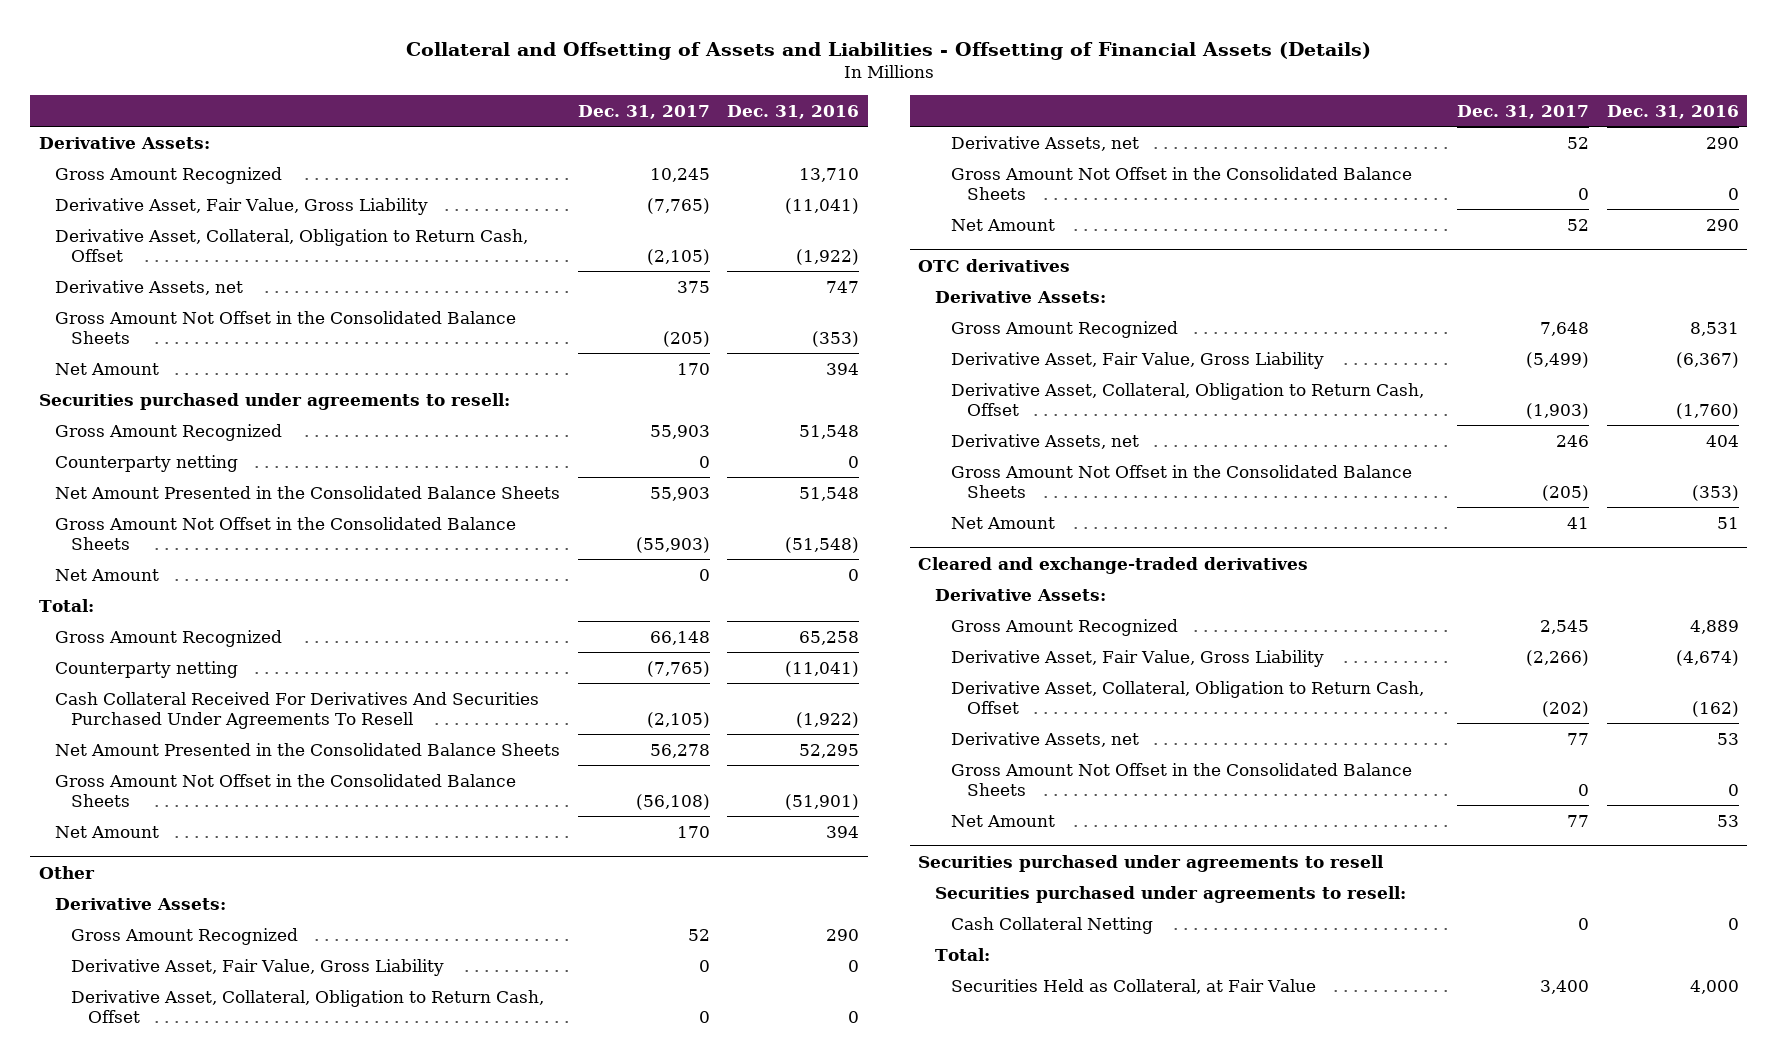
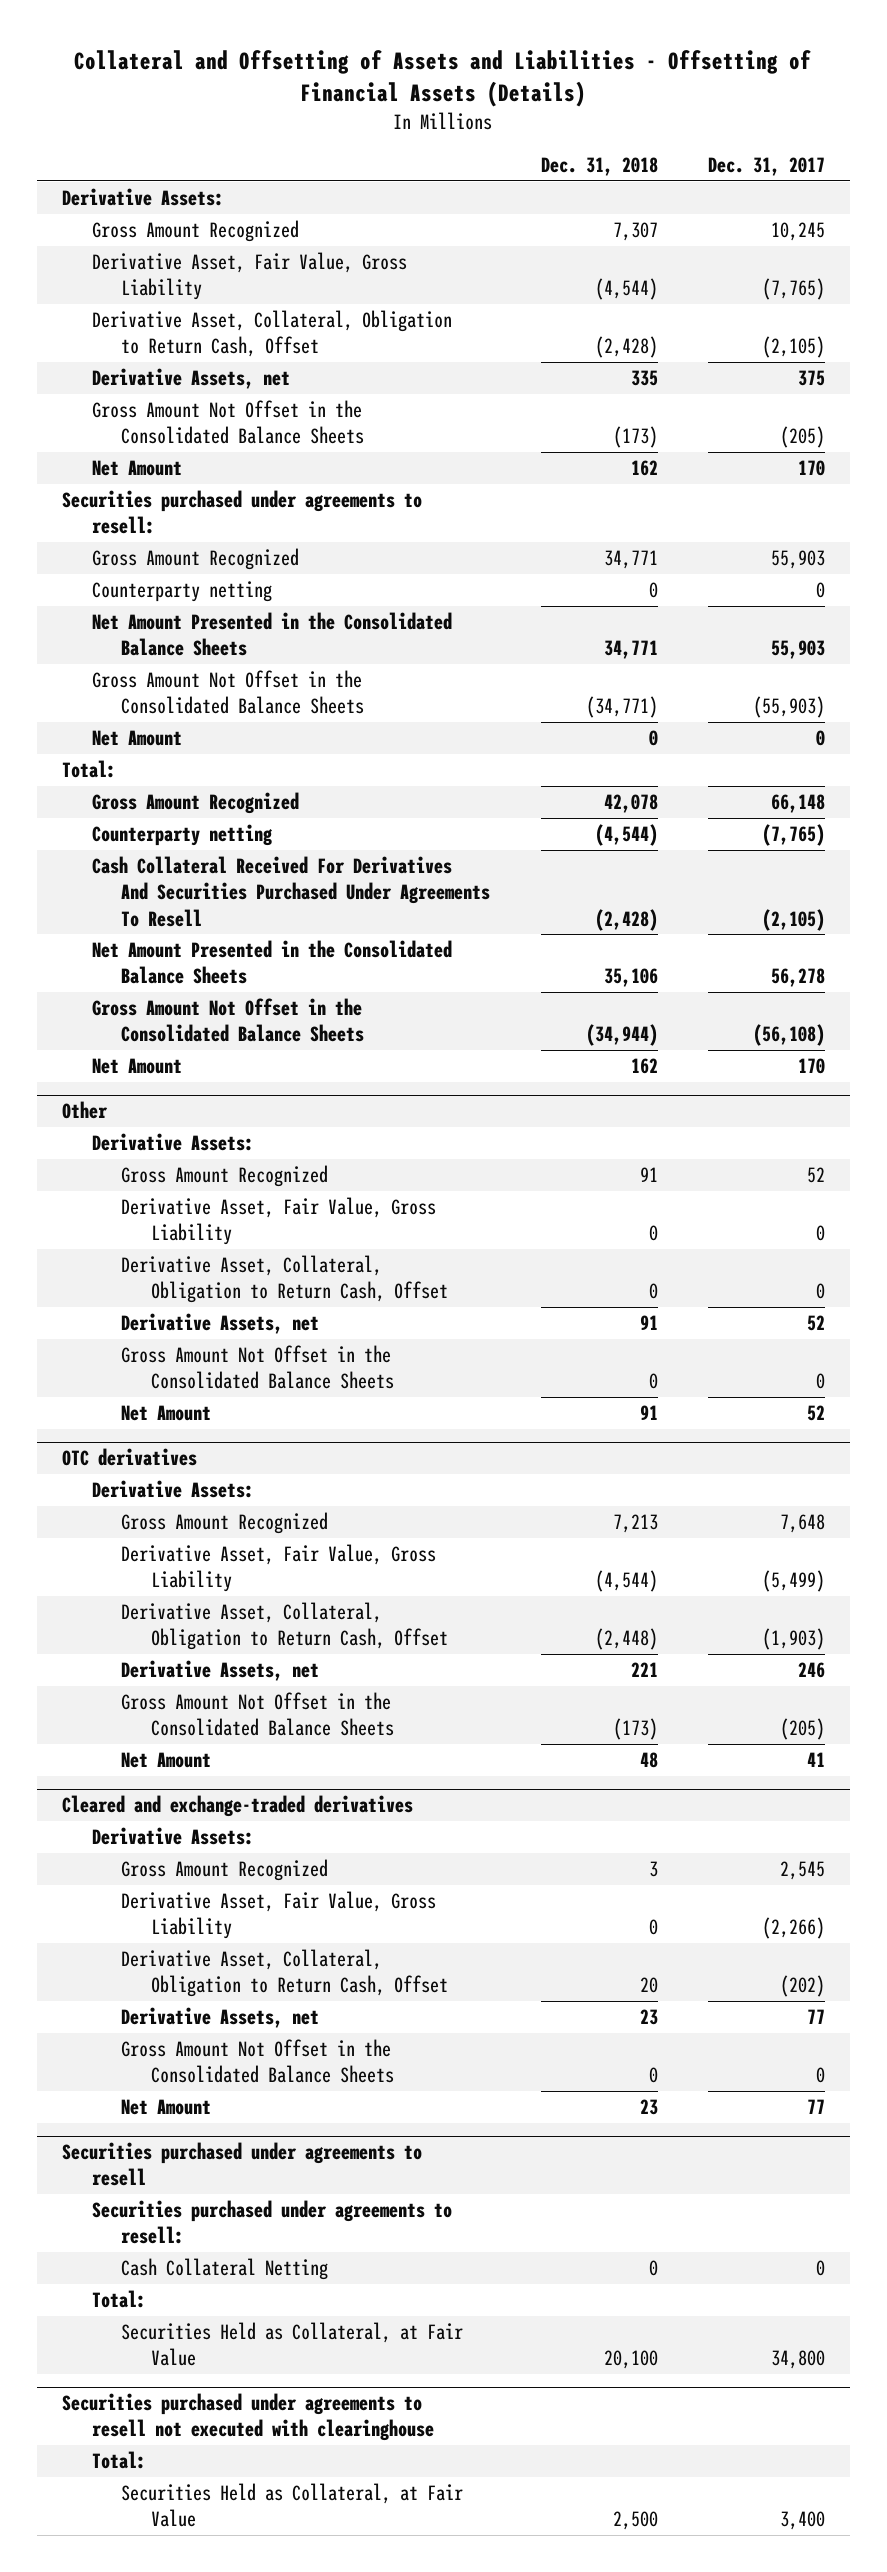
[727,104,860,119] Dec. 31, 2016 -> none
none -> [540,157,658,177] Dec. 31, 2018
none -> [121,2322,464,2367] Securities Held as Collateral, at Fair Value
none -> [61,2393,434,2442] Securities purchased under agreements to resell not executed with clearinghouse
none -> [91,2451,146,2470] Total:

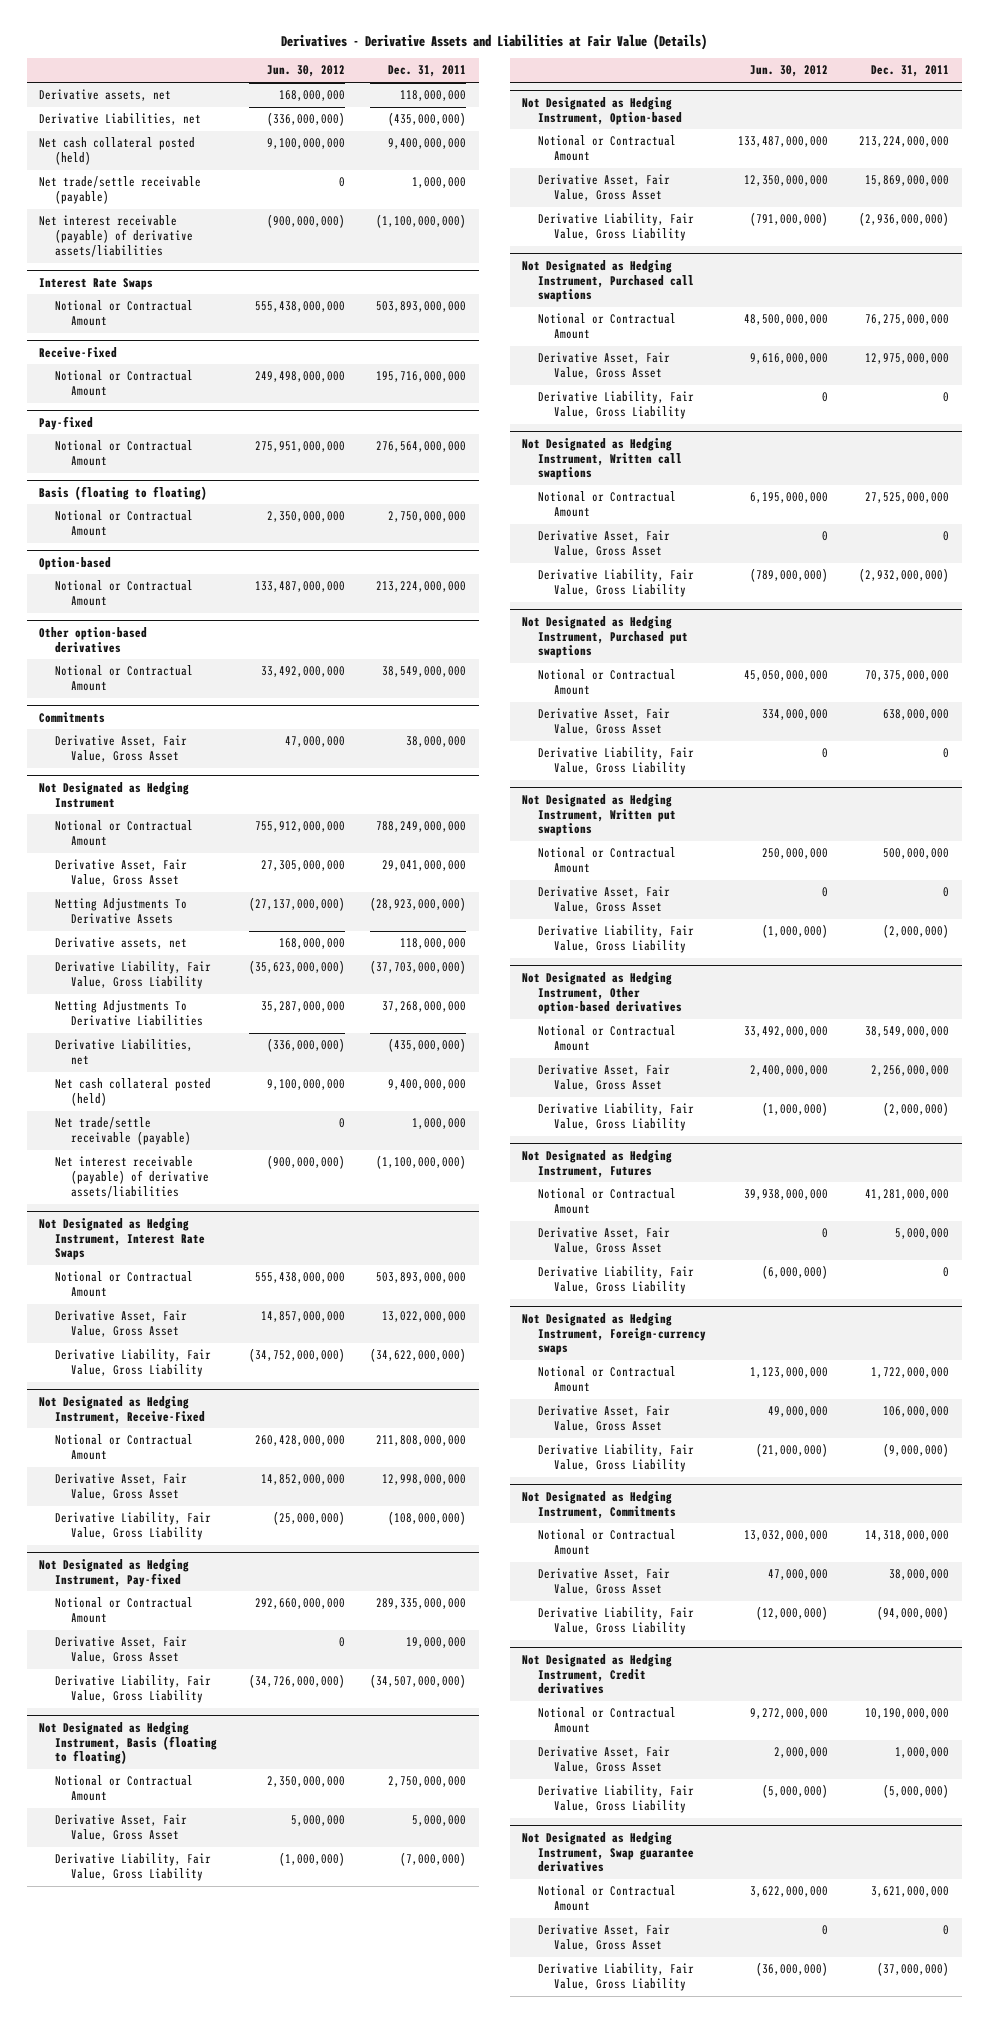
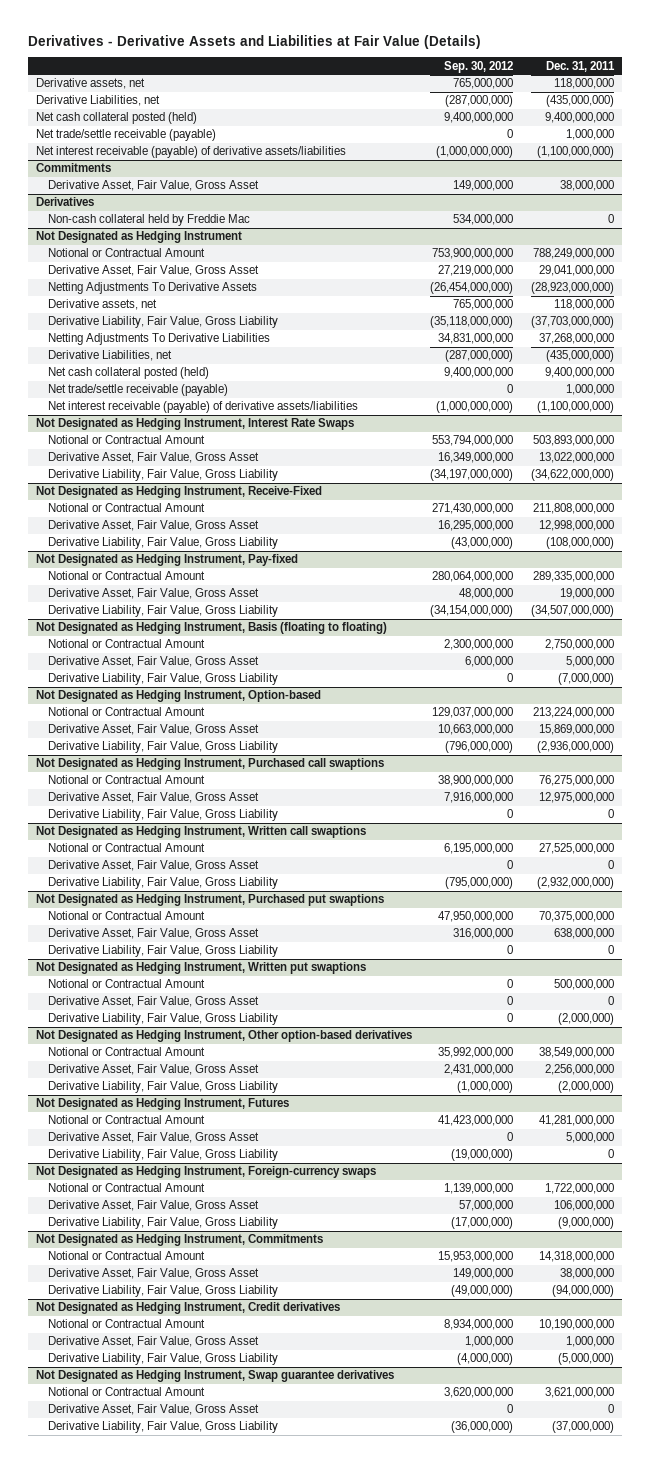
[266,65,345,78] Jun. 30, 2012 -> none
none -> [443,60,513,73] Sep. 30, 2012
[39,277,154,290] Interest Rate Swaps -> none
[55,300,194,327] Notional or Contractual Amount -> none
[39,346,118,358] Receive-Fixed -> none
[55,370,194,397] Notional or Contractual Amount -> none
[39,415,94,430] Pay-fixed -> none
[55,440,194,467] Notional or Contractual Amount -> none
[39,485,208,500] Basis (floating to floating) -> none
[55,510,194,537] Notional or Contractual Amount -> none
[39,556,112,570] Option-based -> none
[55,580,194,607] Notional or Contractual Amount -> none
[39,626,148,653] Other option-based derivatives -> none
[55,665,194,692] Notional or Contractual Amount -> none
none -> [36,197,95,207] Derivatives
none -> [47,214,250,227] Non-cash collateral held by Freddie Mac

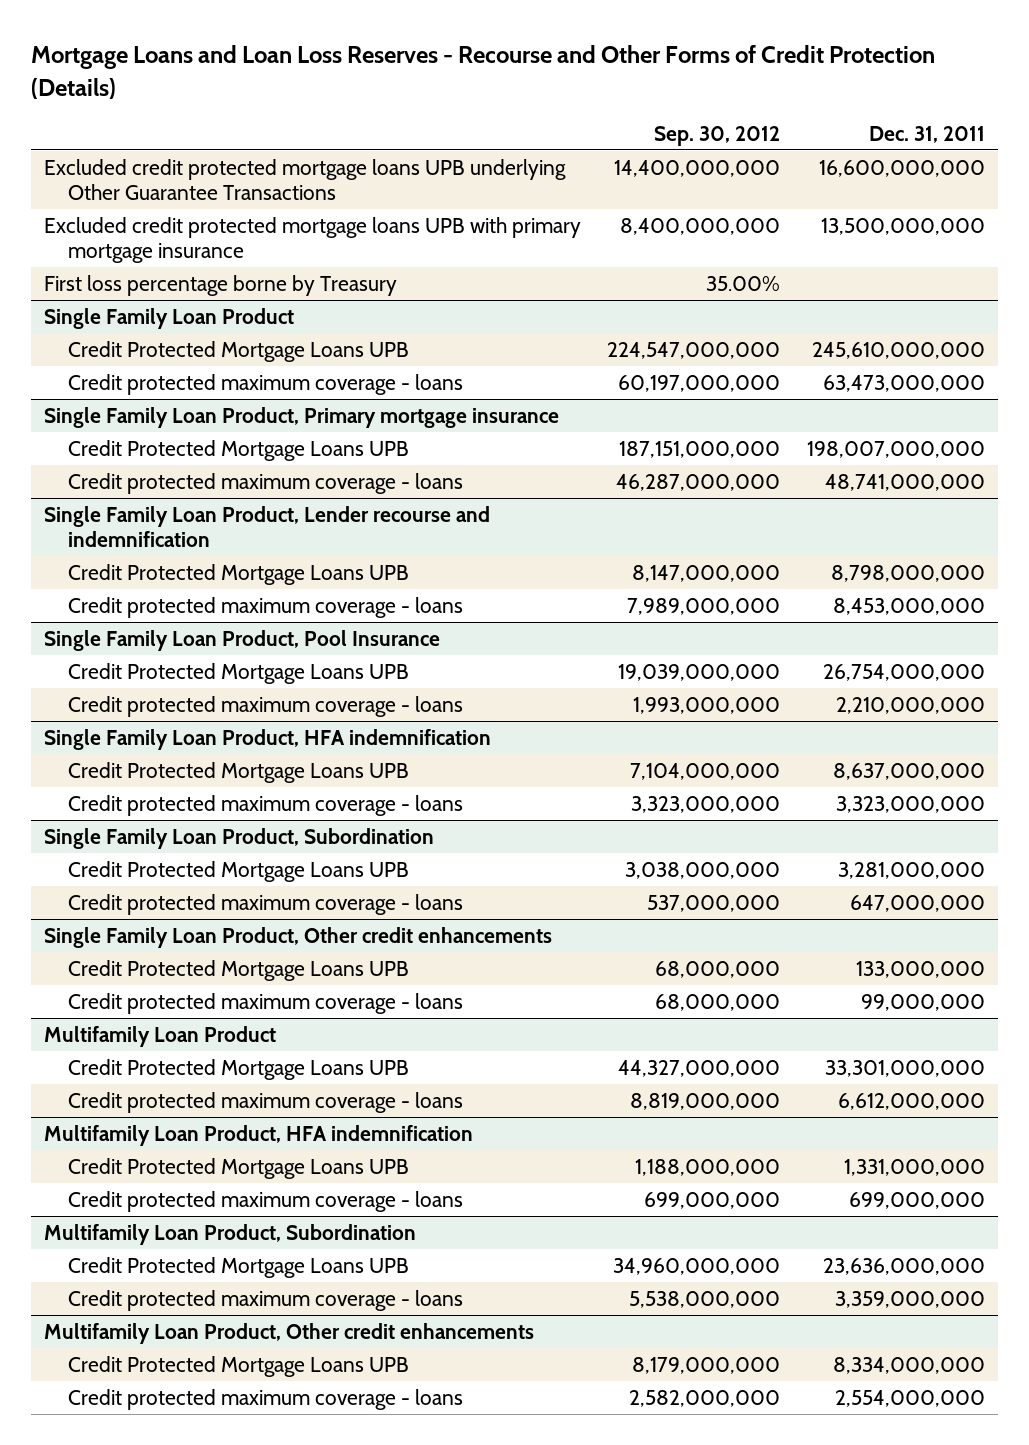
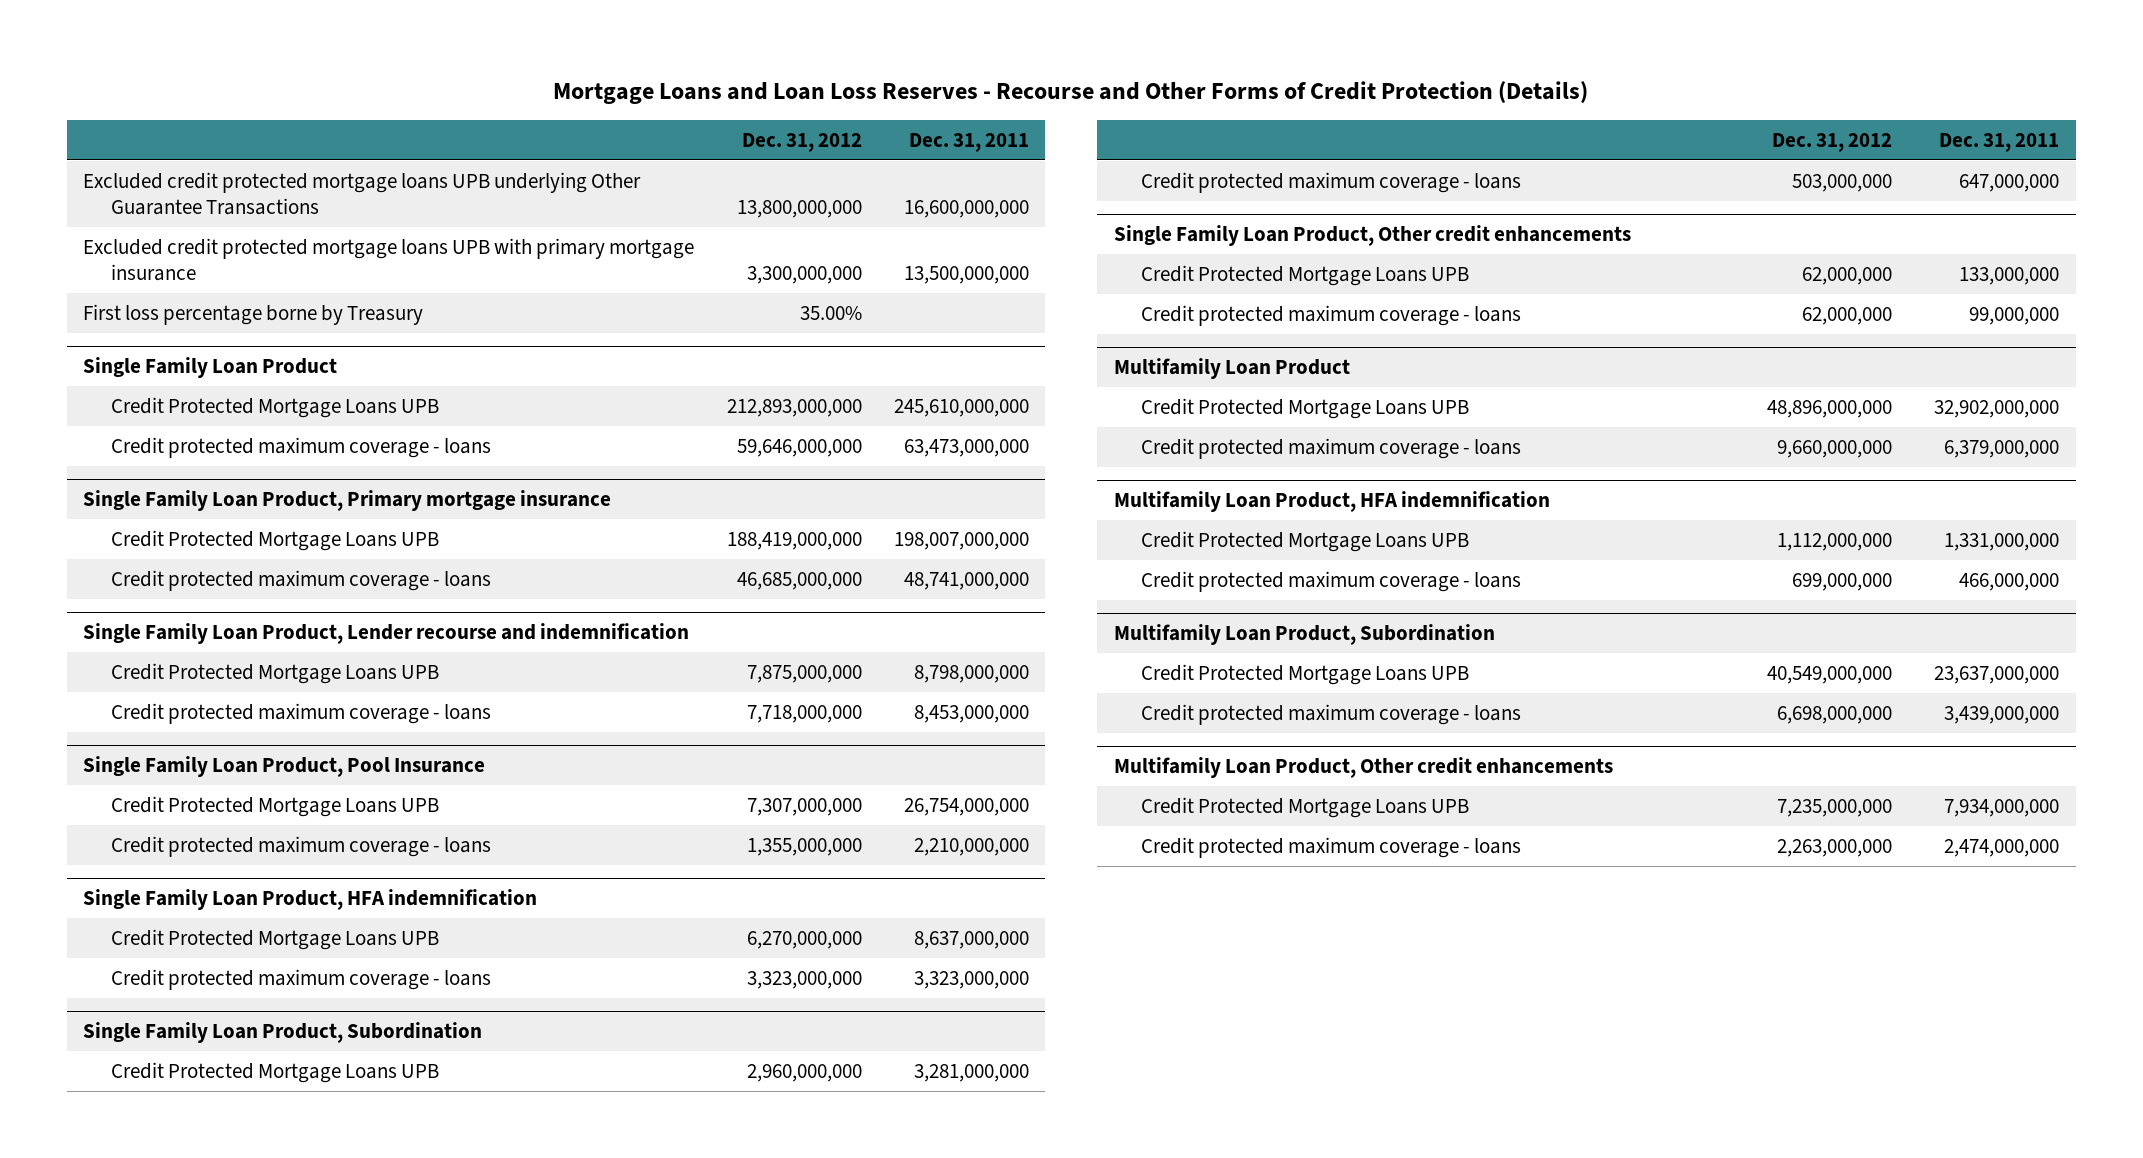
[654,125,781,146] Sep. 30, 2012 -> none
none -> [741,132,862,152] Dec. 31, 2012
[824,1059,985,1077] 33,301,000,000 -> [1934,399,2060,418] 32,902,000,000
[837,1092,985,1110] 6,612,000,000 -> [1944,439,2060,458] 6,379,000,000
[848,1191,985,1209] 699,000,000 -> [1959,572,2060,591] 466,000,000
[822,1257,985,1275] 23,636,000,000 -> [1934,665,2060,684] 23,637,000,000
[834,1290,985,1308] 3,359,000,000 -> [1944,705,2060,724] 3,439,000,000
[832,1356,985,1374] 8,334,000,000 -> [1944,798,2060,817] 7,934,000,000
[834,1389,985,1407] 2,554,000,000 -> [1944,838,2060,857] 2,474,000,000

